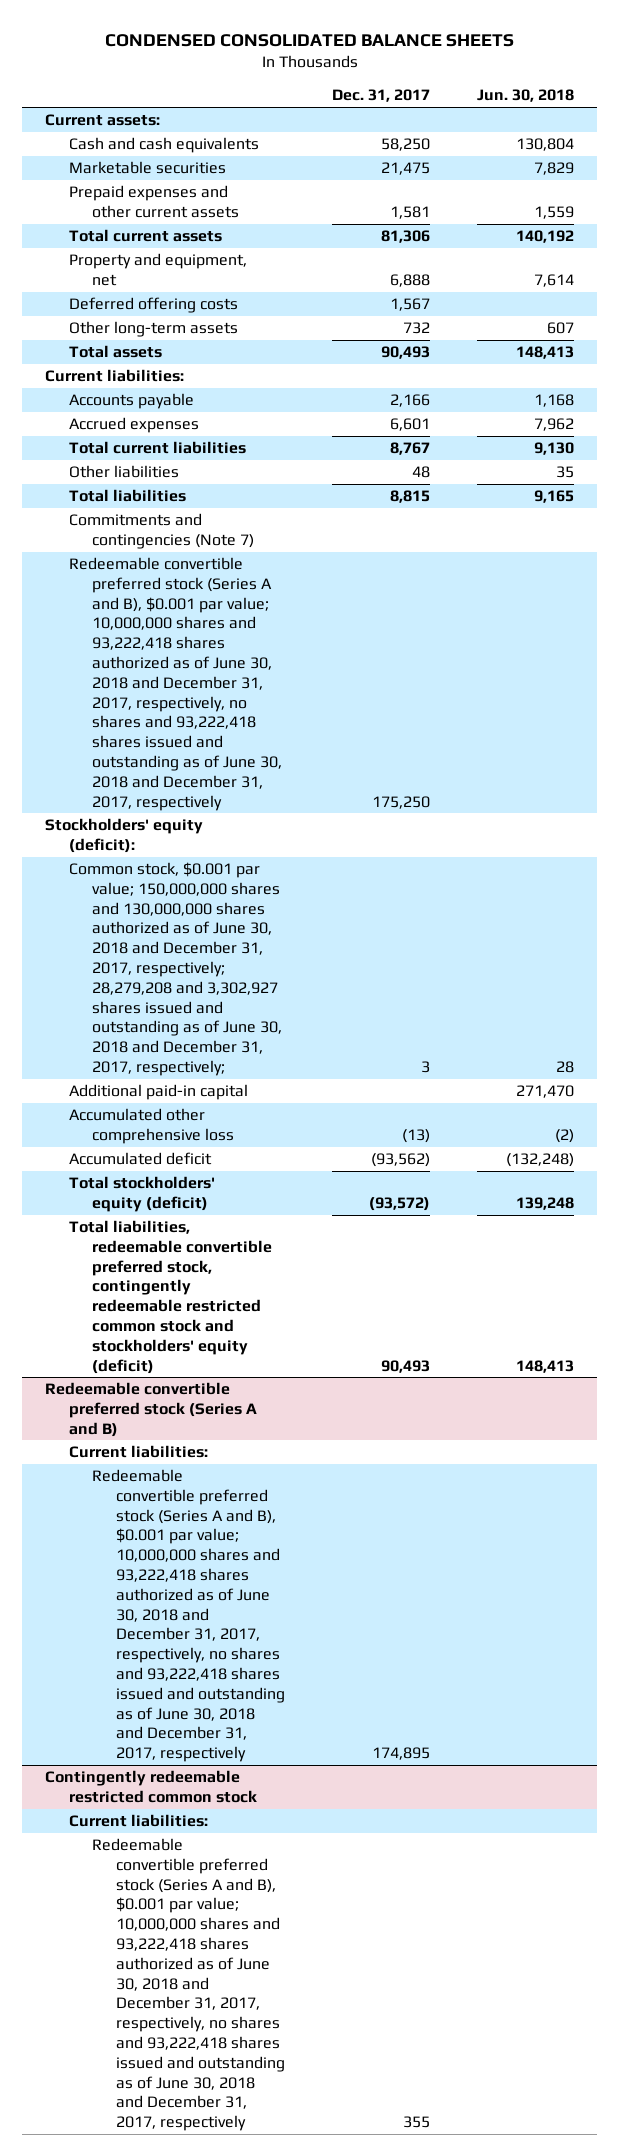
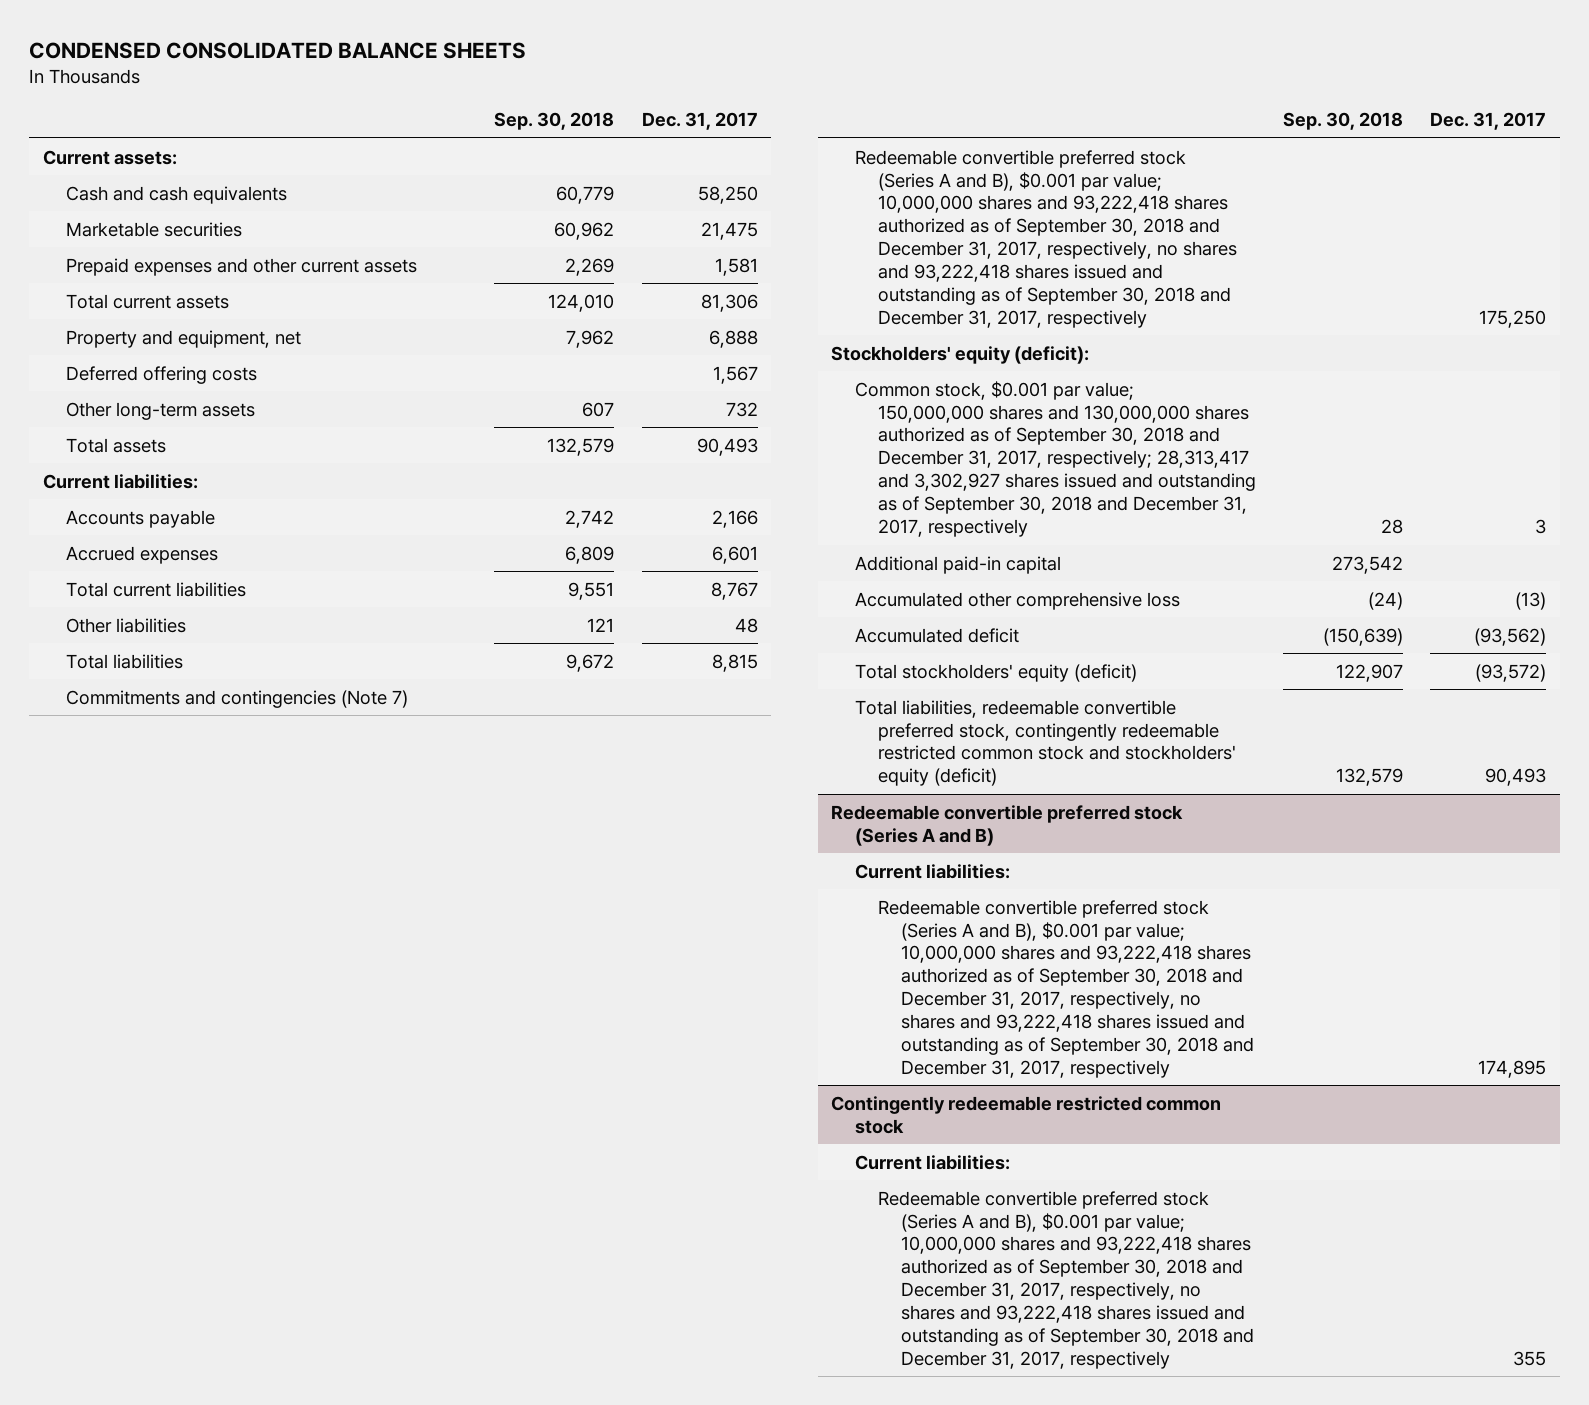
[476,89,574,103] Jun. 30, 2018 -> none
none -> [494,112,615,131] Sep. 30, 2018
[68,557,283,811] Redeemable convertible preferred stock (Series A and B), $0.001 par value; 10,000,000 shares and 93,222,418 shares authorized as of June 30, 2018 and December 31, 2017, respectively, no shares and 93,222,418 shares issued and outstanding as of June 30, 2018 and December 31, 2017, respectively -> [854,149,1237,328] Redeemable convertible preferred stock (Series A and B), $0.001 par value; 10,000,000 shares and 93,222,418 shares authorized as of September 30, 2018 and December 31, 2017, respectively, no shares and 93,222,418 shares issued and outstanding as of September 30, 2018 and December 31, 2017, respectively
[68,862,283,1077] Common stock, $0.001 par value; 150,000,000 shares and 130,000,000 shares authorized as of June 30, 2018 and December 31, 2017, respectively; 28,279,208 and 3,302,927 shares issued and outstanding as of June 30, 2018 and December 31, 2017, respectively; -> [854,380,1256,537] Common stock, $0.001 par value; 150,000,000 shares and 130,000,000 shares authorized as of September 30, 2018 and December 31, 2017, respectively; 28,313,417 and 3,302,927 shares issued and outstanding as of September 30, 2018 and December 31, 2017, respectively
[92,1469,286,1763] Redeemable convertible preferred stock (Series A and B), $0.001 par value; 10,000,000 shares and 93,222,418 shares authorized as of June 30, 2018 and December 31, 2017, respectively, no shares and 93,222,418 shares issued and outstanding as of June 30, 2018 and December 31, 2017, respectively -> [877,899,1255,1078] Redeemable convertible preferred stock (Series A and B), $0.001 par value; 10,000,000 shares and 93,222,418 shares authorized as of September 30, 2018 and December 31, 2017, respectively, no shares and 93,222,418 shares issued and outstanding as of September 30, 2018 and December 31, 2017, respectively
[92,1838,286,2132] Redeemable convertible preferred stock (Series A and B), $0.001 par value; 10,000,000 shares and 93,222,418 shares authorized as of June 30, 2018 and December 31, 2017, respectively, no shares and 93,222,418 shares issued and outstanding as of June 30, 2018 and December 31, 2017, respectively -> [877,1190,1255,1369] Redeemable convertible preferred stock (Series A and B), $0.001 par value; 10,000,000 shares and 93,222,418 shares authorized as of September 30, 2018 and December 31, 2017, respectively, no shares and 93,222,418 shares issued and outstanding as of September 30, 2018 and December 31, 2017, respectively

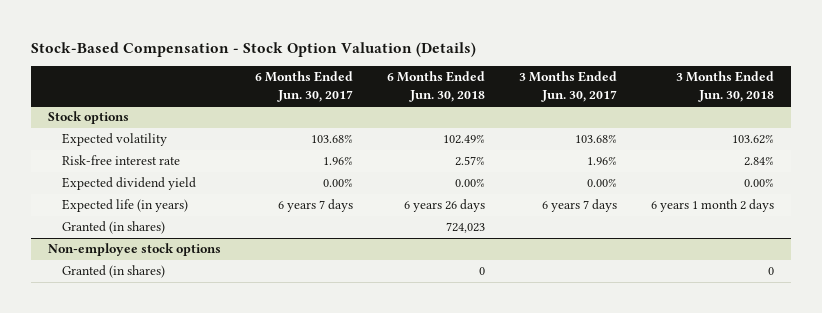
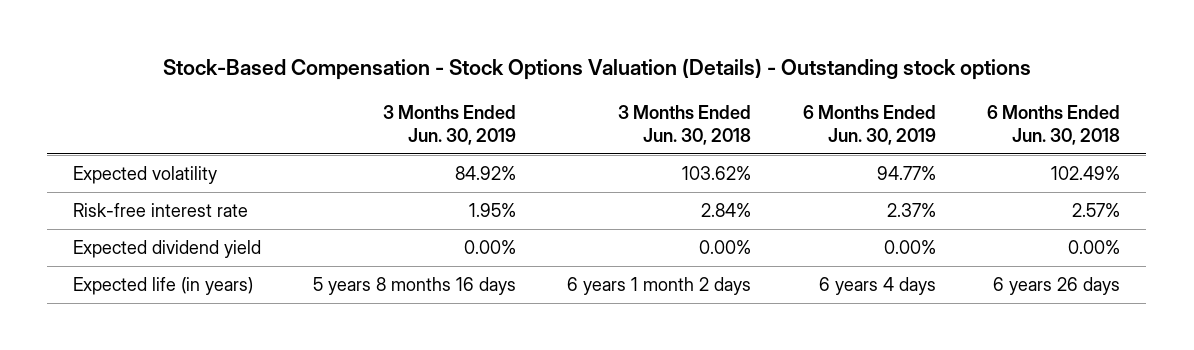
[31,41,477,57] Stock-Based Compensation - Stock Option Valuation (Details) -> [162,58,1031,81] Stock-Based Compensation - Stock Options Valuation (Details) - Outstanding stock options
[255,71,354,102] 6 Months Ended Jun. 30, 2017 -> none
[518,71,617,102] 3 Months Ended Jun. 30, 2017 -> none
none -> [382,104,516,145] 3 Months Ended Jun. 30, 2019
none -> [802,104,936,145] 6 Months Ended Jun. 30, 2019
[48,111,130,125] Stock options -> none
[61,221,165,235] Granted (in shares) -> none
[48,243,222,257] Non-employee stock options -> none
[61,265,165,279] Granted (in shares) -> none

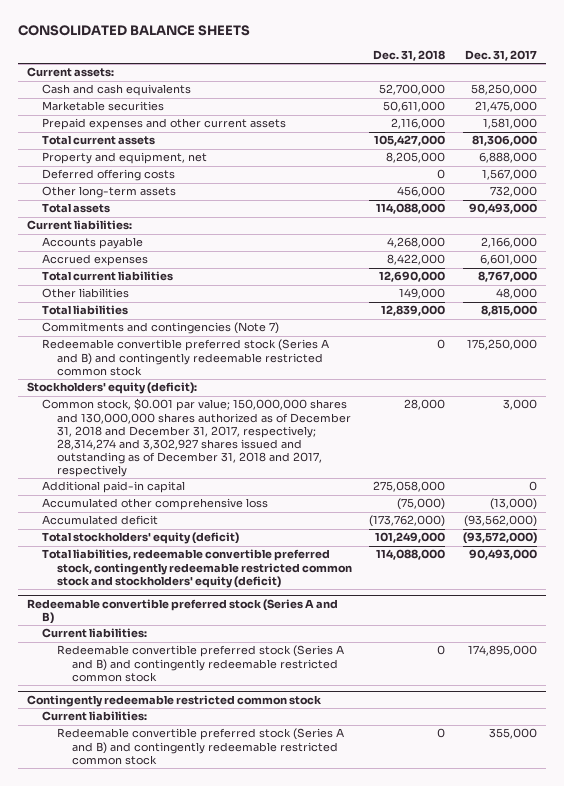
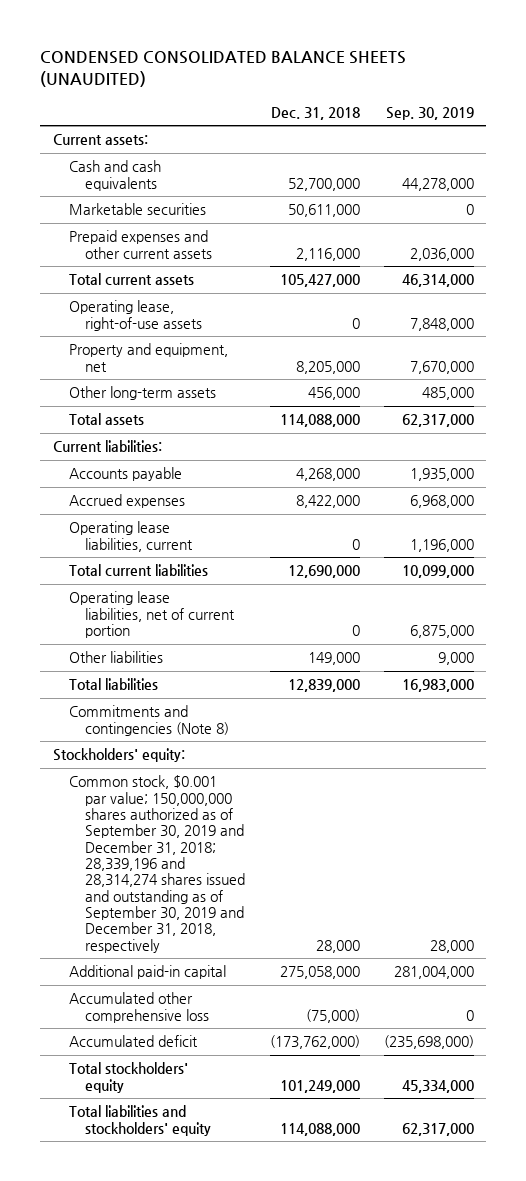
[18,25,251,37] CONSOLIDATED BALANCE SHEETS -> [40,51,407,88] CONDENSED CONSOLIDATED BALANCE SHEETS (UNAUDITED)
[464,49,537,61] Dec. 31, 2017 -> none
none -> [385,106,474,120] Sep. 30, 2019
none -> [68,300,203,331] Operating lease, right-of-use assets
[41,169,175,182] Deferred offering costs -> none
none -> [68,521,194,552] Operating lease liabilities, current
none -> [68,591,236,639] Operating lease liabilities, net of current portion
[41,339,329,376] Redeemable convertible preferred stock (Series A and B) and contingently redeemable restricted common stock -> none
[41,322,279,335] Commitments and contingencies (Note 7) -> [68,705,230,736] Commitments and contingencies (Note 8)
[26,382,197,395] Stockholders' equity (deficit): -> [52,748,185,763] Stockholders' equity:
[41,398,351,477] Common stock, $0.001 par value; 150,000,000 shares and 130,000,000 shares authorized as of December 31, 2018 and December 31, 2017, respectively; 28,314,274 and 3,302,927 shares issued and outstanding as of December 31, 2018 and 2017, respectively -> [68,775,246,953] Common stock, $0.001 par value; 150,000,000 shares authorized as of September 30, 2019 and December 31, 2018; 28,339,196 and 28,314,274 shares issued and outstanding as of September 30, 2019 and December 31, 2018, respectively
[26,598,338,625] Redeemable convertible preferred stock (Series A and B) -> none
[41,628,147,639] Current liabilities: -> none
[56,645,344,682] Redeemable convertible preferred stock (Series A and B) and contingently redeemable restricted common stock -> none
[26,694,322,707] Contingently redeemable restricted common stock -> none
[41,711,147,722] Current liabilities: -> none
[56,728,344,765] Redeemable convertible preferred stock (Series A and B) and contingently redeemable restricted common stock -> none
[41,532,239,545] Total stockholders' equity (deficit) -> [68,1062,188,1093] Total stockholders' equity
[41,549,352,588] Total liabilities, redeemable convertible preferred stock, contingently redeemable restricted common stock and stockholders' equity (deficit) -> [68,1105,212,1136] Total liabilities and stockholders' equity

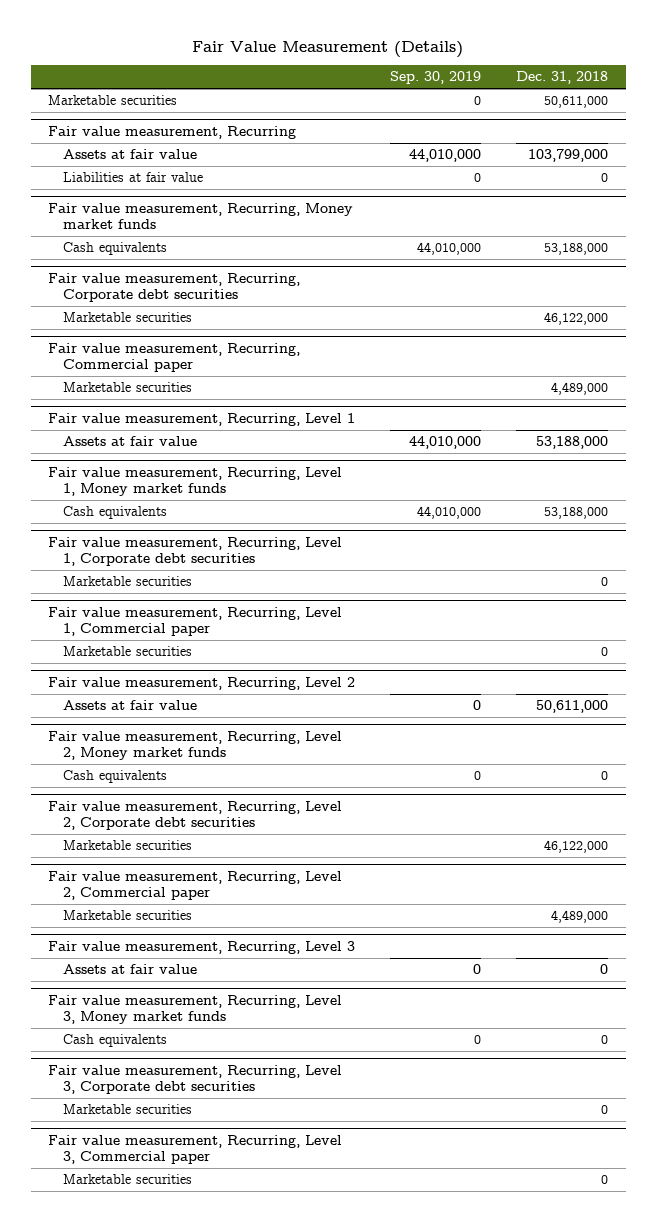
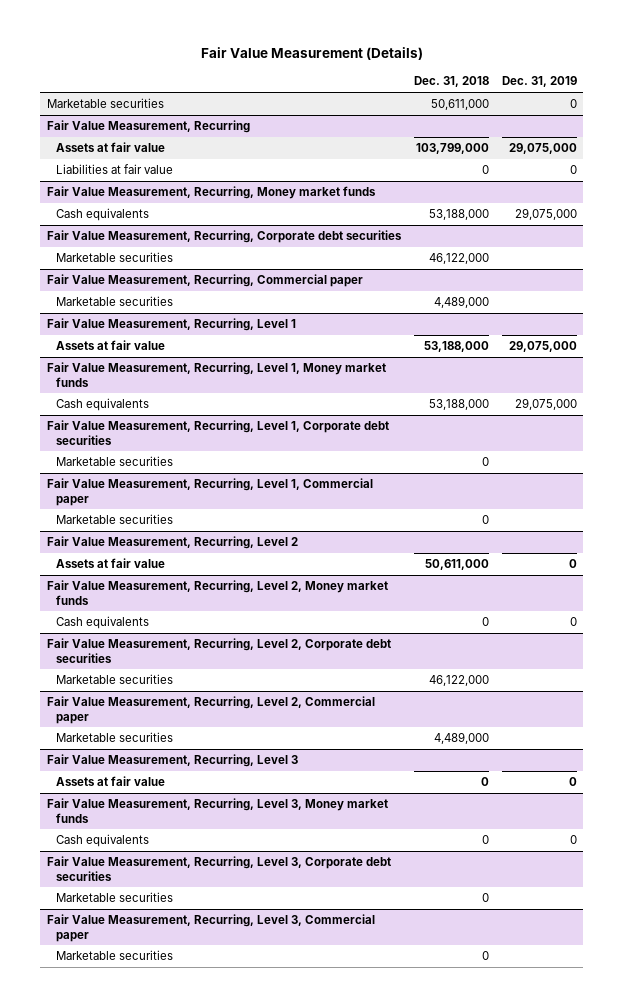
[390,71,482,85] Sep. 30, 2019 -> none
none -> [501,76,577,88] Dec. 31, 2019
[48,126,297,140] Fair value measurement, Recurring -> [46,120,250,134] Fair Value Measurement, Recurring
[48,203,354,229] Fair value measurement, Recurring, Money market funds -> [46,186,376,200] Fair Value Measurement, Recurring, Money market funds
[48,273,301,302] Fair value measurement, Recurring, Corporate debt securities -> [46,230,402,244] Fair Value Measurement, Recurring, Corporate debt securities
[48,343,301,372] Fair value measurement, Recurring, Commercial paper -> [46,274,363,288] Fair Value Measurement, Recurring, Commercial paper
[48,413,356,427] Fair value measurement, Recurring, Level 1 -> [46,318,296,332] Fair Value Measurement, Recurring, Level 1
[48,467,343,496] Fair value measurement, Recurring, Level 1, Money market funds -> [46,362,386,387] Fair Value Measurement, Recurring, Level 1, Money market funds
[48,537,343,566] Fair value measurement, Recurring, Level 1, Corporate debt securities -> [46,420,389,445] Fair Value Measurement, Recurring, Level 1, Corporate debt securities
[48,607,343,636] Fair value measurement, Recurring, Level 1, Commercial paper -> [46,478,373,506] Fair Value Measurement, Recurring, Level 1, Commercial paper
[48,677,356,691] Fair value measurement, Recurring, Level 2 -> [46,536,298,550] Fair Value Measurement, Recurring, Level 2
[48,731,343,760] Fair value measurement, Recurring, Level 2, Money market funds -> [46,580,388,605] Fair Value Measurement, Recurring, Level 2, Money market funds
[48,801,343,830] Fair value measurement, Recurring, Level 2, Corporate debt securities -> [46,638,391,663] Fair Value Measurement, Recurring, Level 2, Corporate debt securities
[48,871,343,900] Fair value measurement, Recurring, Level 2, Commercial paper -> [46,696,375,724] Fair Value Measurement, Recurring, Level 2, Commercial paper
[48,941,356,955] Fair value measurement, Recurring, Level 3 -> [46,754,298,768] Fair Value Measurement, Recurring, Level 3
[48,995,343,1024] Fair value measurement, Recurring, Level 3, Money market funds -> [46,798,388,823] Fair Value Measurement, Recurring, Level 3, Money market funds
[48,1065,343,1094] Fair value measurement, Recurring, Level 3, Corporate debt securities -> [46,856,391,881] Fair Value Measurement, Recurring, Level 3, Corporate debt securities
[48,1135,343,1164] Fair value measurement, Recurring, Level 3, Commercial paper -> [46,914,375,942] Fair Value Measurement, Recurring, Level 3, Commercial paper

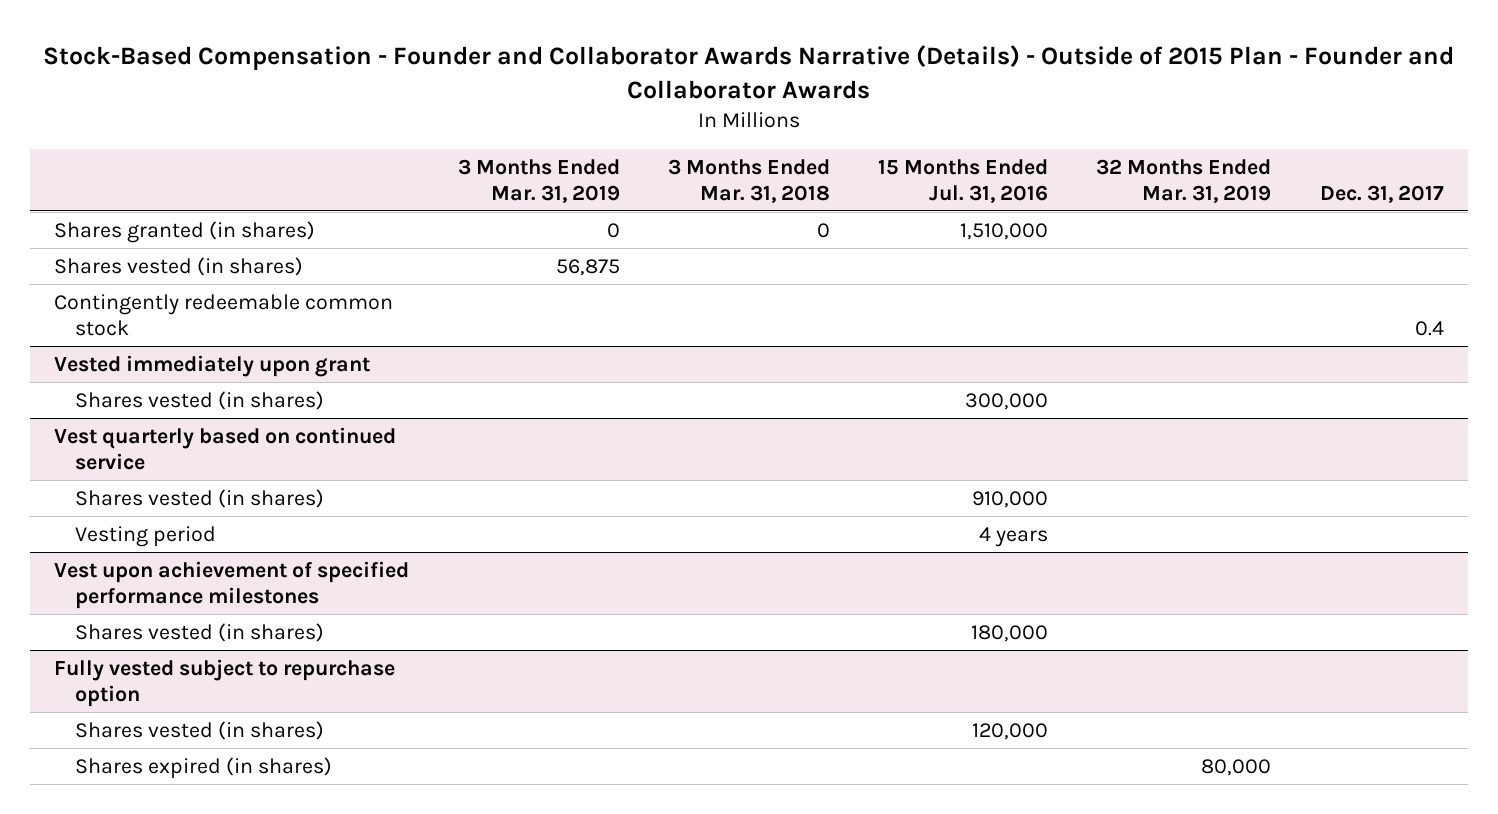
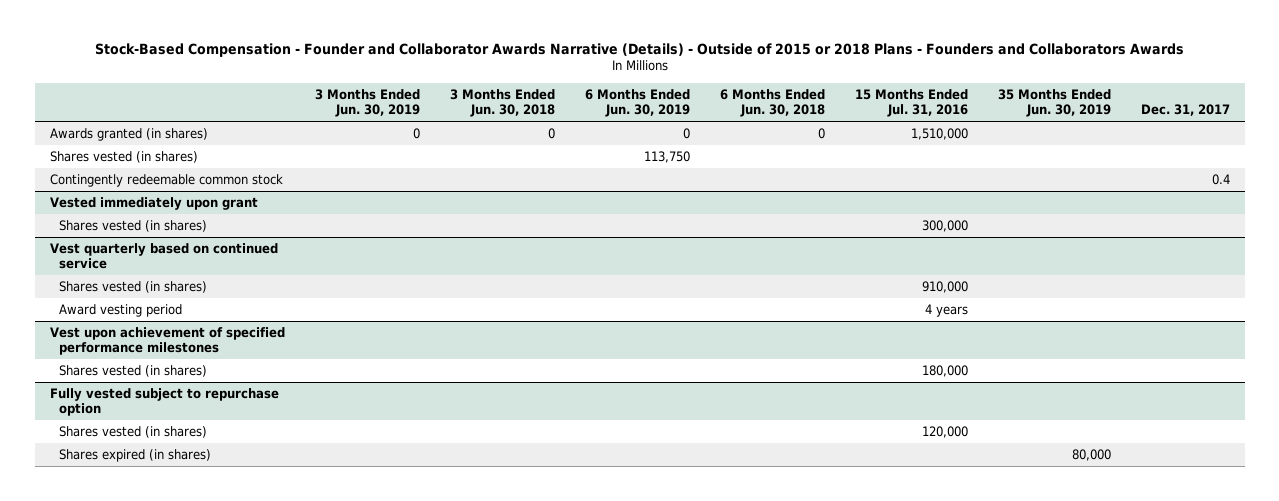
[43,44,1455,99] Stock-Based Compensation - Founder and Collaborator Awards Narrative (Details) - Outside of 2015 Plan - Founder and Collaborator Awards -> [94,42,1184,57] Stock-Based Compensation - Founder and Collaborator Awards Narrative (Details) - Outside of 2015 or 2018 Plans - Founders and Collaborators Awards
[457,158,620,203] 3 Months Ended Mar. 31, 2019 -> none
[667,158,830,203] 3 Months Ended Mar. 31, 2018 -> none
[1096,158,1272,203] 32 Months Ended Mar. 31, 2019 -> none
none -> [314,88,420,117] 3 Months Ended Jun. 30, 2019
none -> [449,88,555,117] 3 Months Ended Jun. 30, 2018
none -> [584,88,690,117] 6 Months Ended Jun. 30, 2019
none -> [719,88,825,117] 6 Months Ended Jun. 30, 2018
none -> [997,88,1111,117] 35 Months Ended Jun. 30, 2019
[54,220,316,243] Shares granted (in shares) -> [49,128,208,142] Awards granted (in shares)
[75,525,217,547] Vesting period -> [58,304,182,318] Award vesting period

